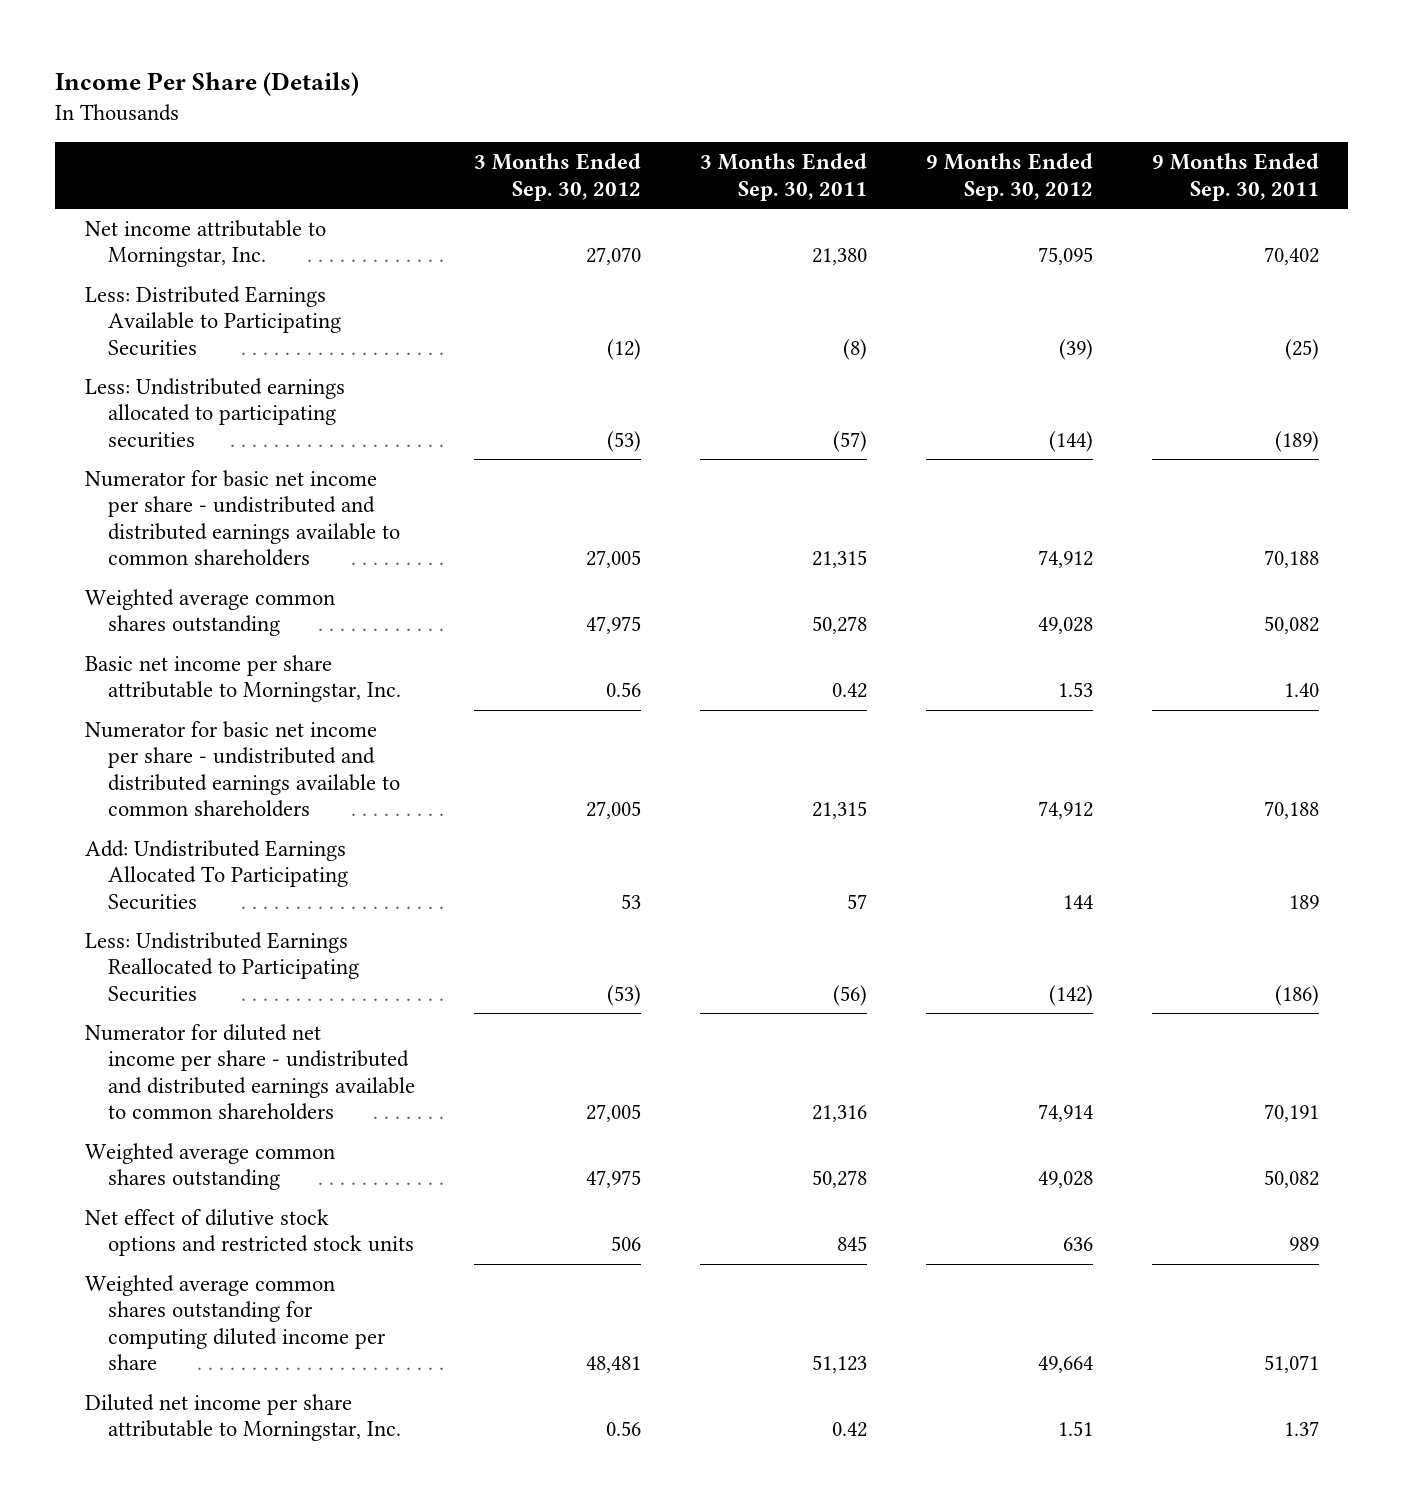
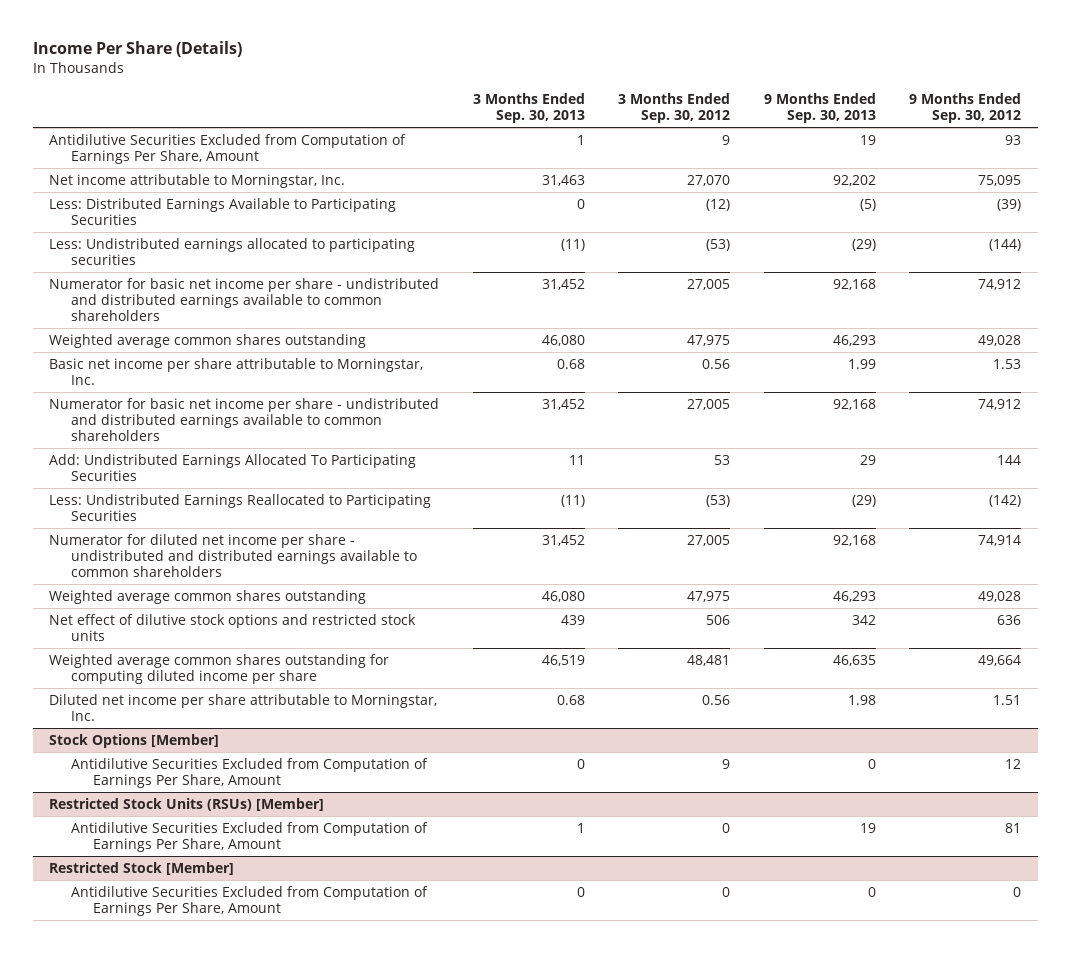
[699,153,867,201] 3 Months Ended Sep. 30, 2011 -> none
[1151,153,1319,201] 9 Months Ended Sep. 30, 2011 -> none
none -> [472,93,585,124] 3 Months Ended Sep. 30, 2013
none -> [763,93,876,124] 9 Months Ended Sep. 30, 2013
none -> [49,133,407,165] Antidilutive Securities Excluded from Computation of Earnings Per Share, Amount
none -> [49,733,220,748] Stock Options [Member]
none -> [70,757,428,789] Antidilutive Securities Excluded from Computation of Earnings Per Share, Amount
none -> [49,797,325,811] Restricted Stock Units (RSUs) [Member]
none -> [70,821,428,853] Antidilutive Securities Excluded from Computation of Earnings Per Share, Amount
none -> [49,861,235,875] Restricted Stock [Member]
none -> [70,885,428,917] Antidilutive Securities Excluded from Computation of Earnings Per Share, Amount

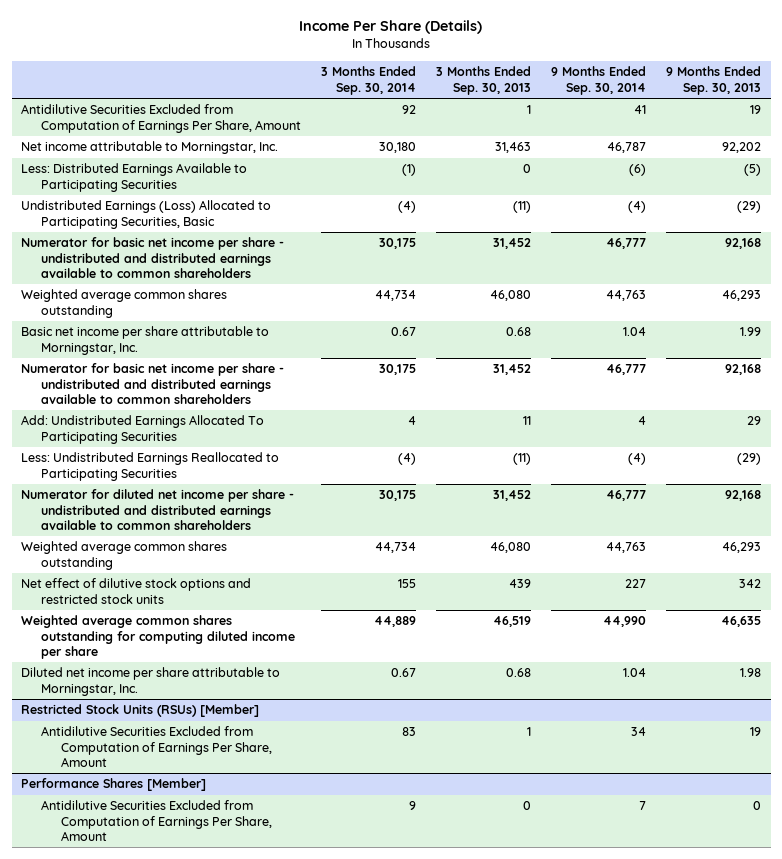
[618,93,731,124] 3 Months Ended Sep. 30, 2012 -> none
[908,93,1021,124] 9 Months Ended Sep. 30, 2012 -> none
none -> [321,66,417,95] 3 Months Ended Sep. 30, 2014
none -> [550,66,646,95] 9 Months Ended Sep. 30, 2014
[49,237,416,266] Less: Undistributed earnings allocated to participating securities -> [21,200,272,229] Undistributed Earnings (Loss) Allocated to Participating Securities, Basic
[49,733,220,748] Stock Options [Member] -> none
[70,757,428,789] Antidilutive Securities Excluded from Computation of Earnings Per Share, Amount -> none
[49,861,235,875] Restricted Stock [Member] -> none
none -> [21,778,207,792] Performance Shares [Member]

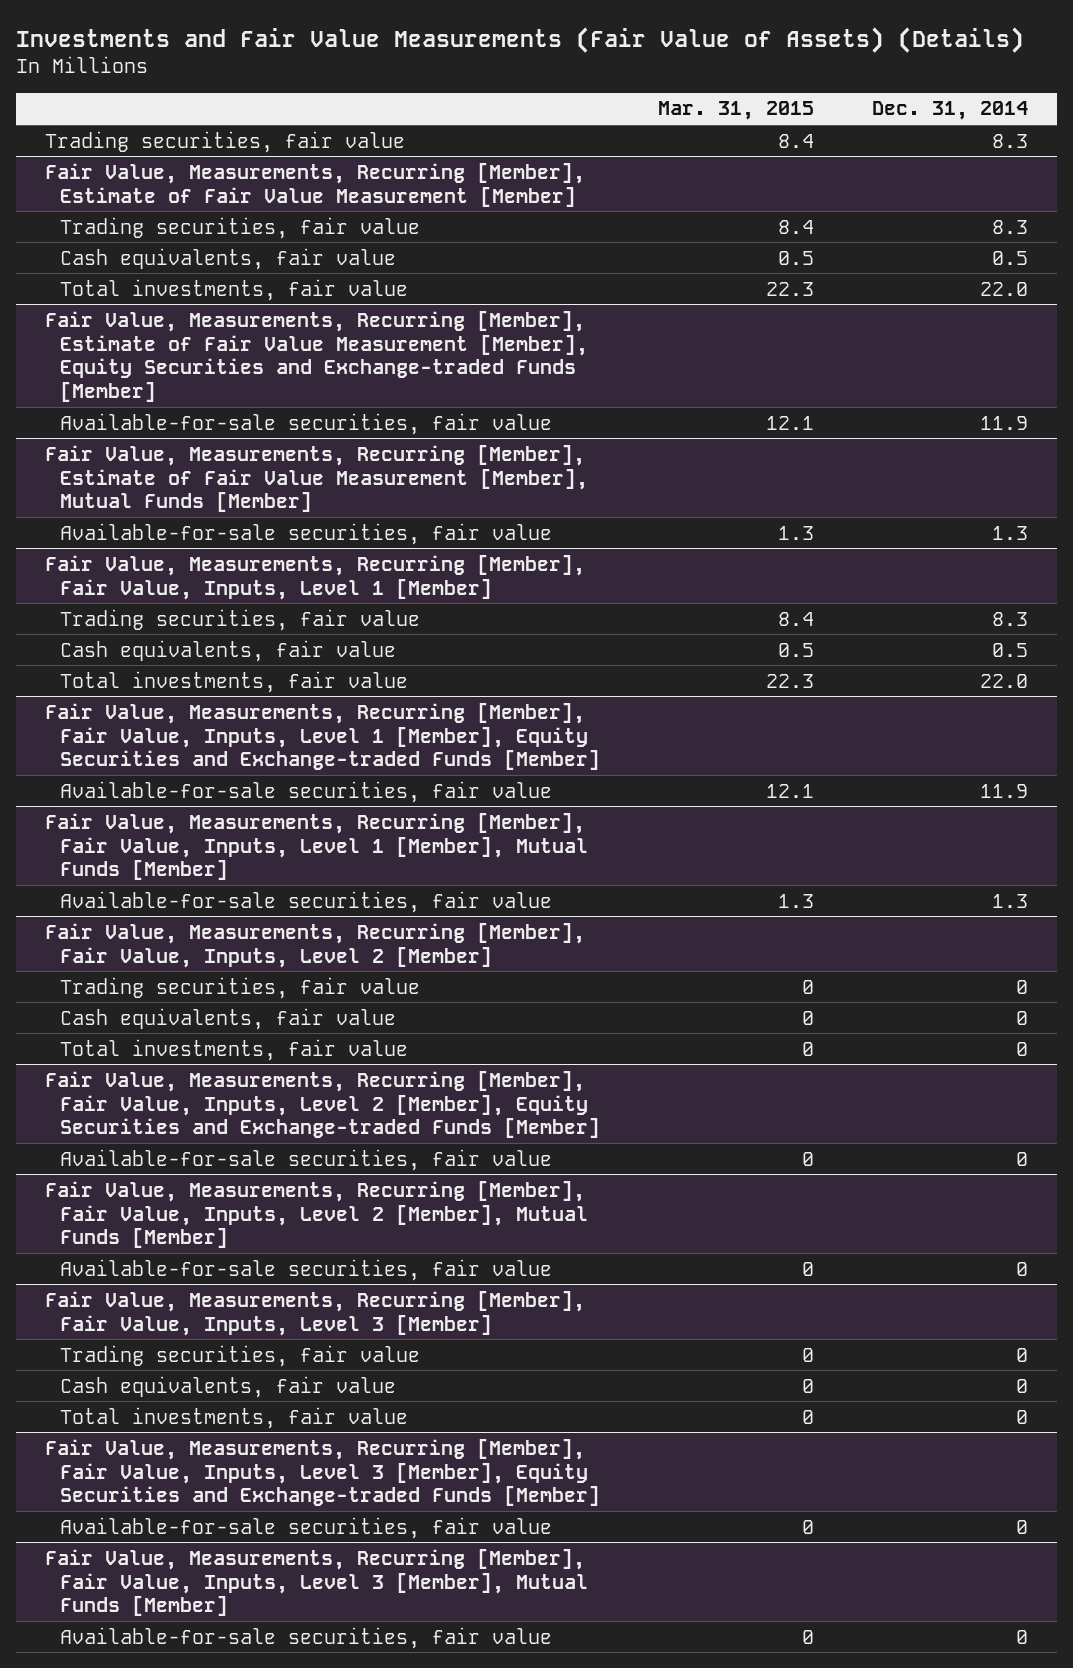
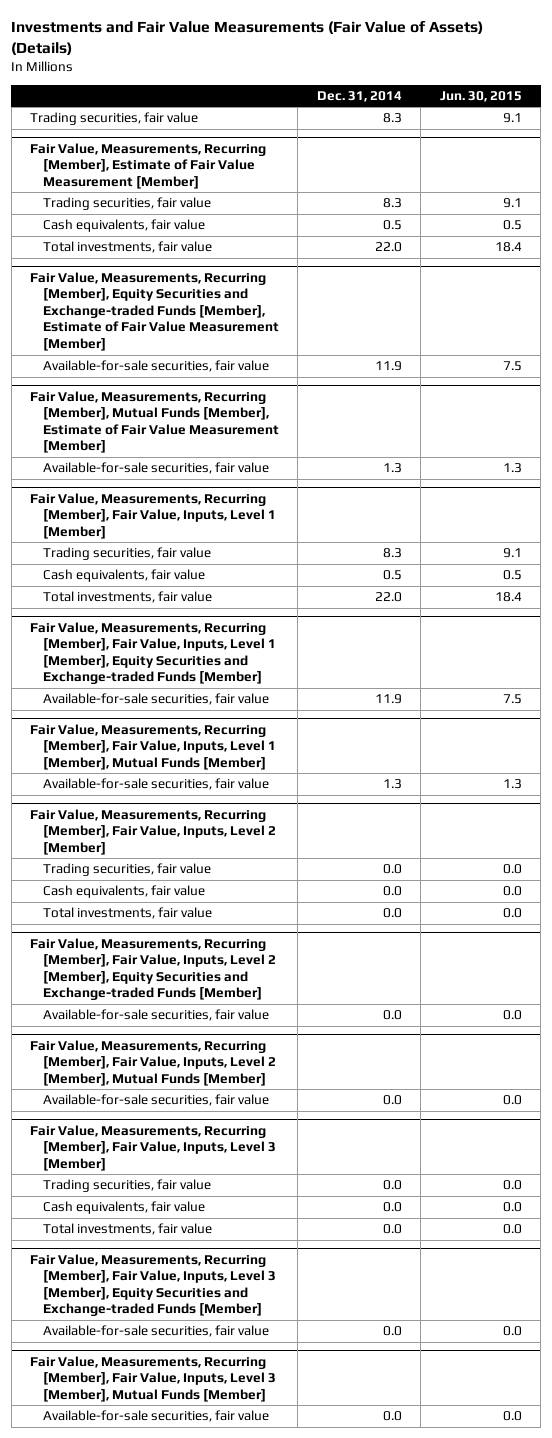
[657,101,814,121] Mar. 31, 2015 -> none
none -> [439,90,522,102] Jun. 30, 2015
[45,310,588,403] Fair Value, Measurements, Recurring [Member], Estimate of Fair Value Measurement [Member], Equity Securities and Exchange-traded Funds [Member] -> [30,271,279,351] Fair Value, Measurements, Recurring [Member], Equity Securities and Exchange-traded Funds [Member], Estimate of Fair Value Measurement [Member]
[45,444,588,513] Fair Value, Measurements, Recurring [Member], Estimate of Fair Value Measurement [Member], Mutual Funds [Member] -> [30,390,279,454] Fair Value, Measurements, Recurring [Member], Mutual Funds [Member], Estimate of Fair Value Measurement [Member]
[1015,979,1028,994] 0 -> [382,864,402,875] 0.0
[1015,1010,1028,1025] 0 -> [382,886,402,897] 0.0
[1015,1041,1028,1056] 0 -> [382,908,402,919] 0.0
[1015,1151,1028,1166] 0 -> [382,1010,402,1021] 0.0
[1015,1261,1028,1276] 0 -> [382,1095,402,1106] 0.0
[1015,1347,1028,1362] 0 -> [382,1180,402,1191] 0.0
[1015,1378,1028,1393] 0 -> [382,1202,402,1213] 0.0
[1015,1409,1028,1424] 0 -> [382,1224,402,1235] 0.0
[1015,1519,1028,1534] 0 -> [382,1326,402,1337] 0.0
[1015,1629,1028,1644] 0 -> [382,1411,402,1422] 0.0

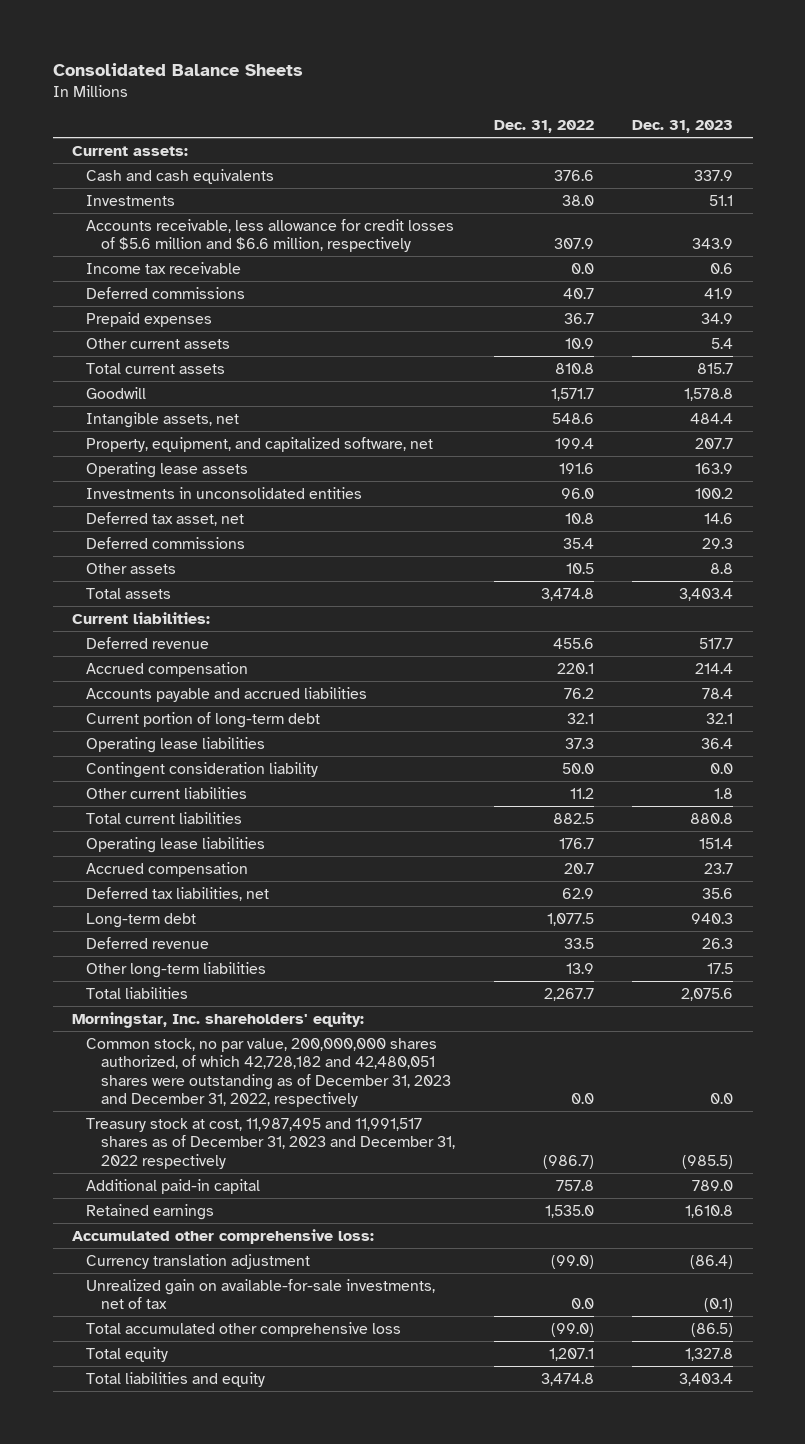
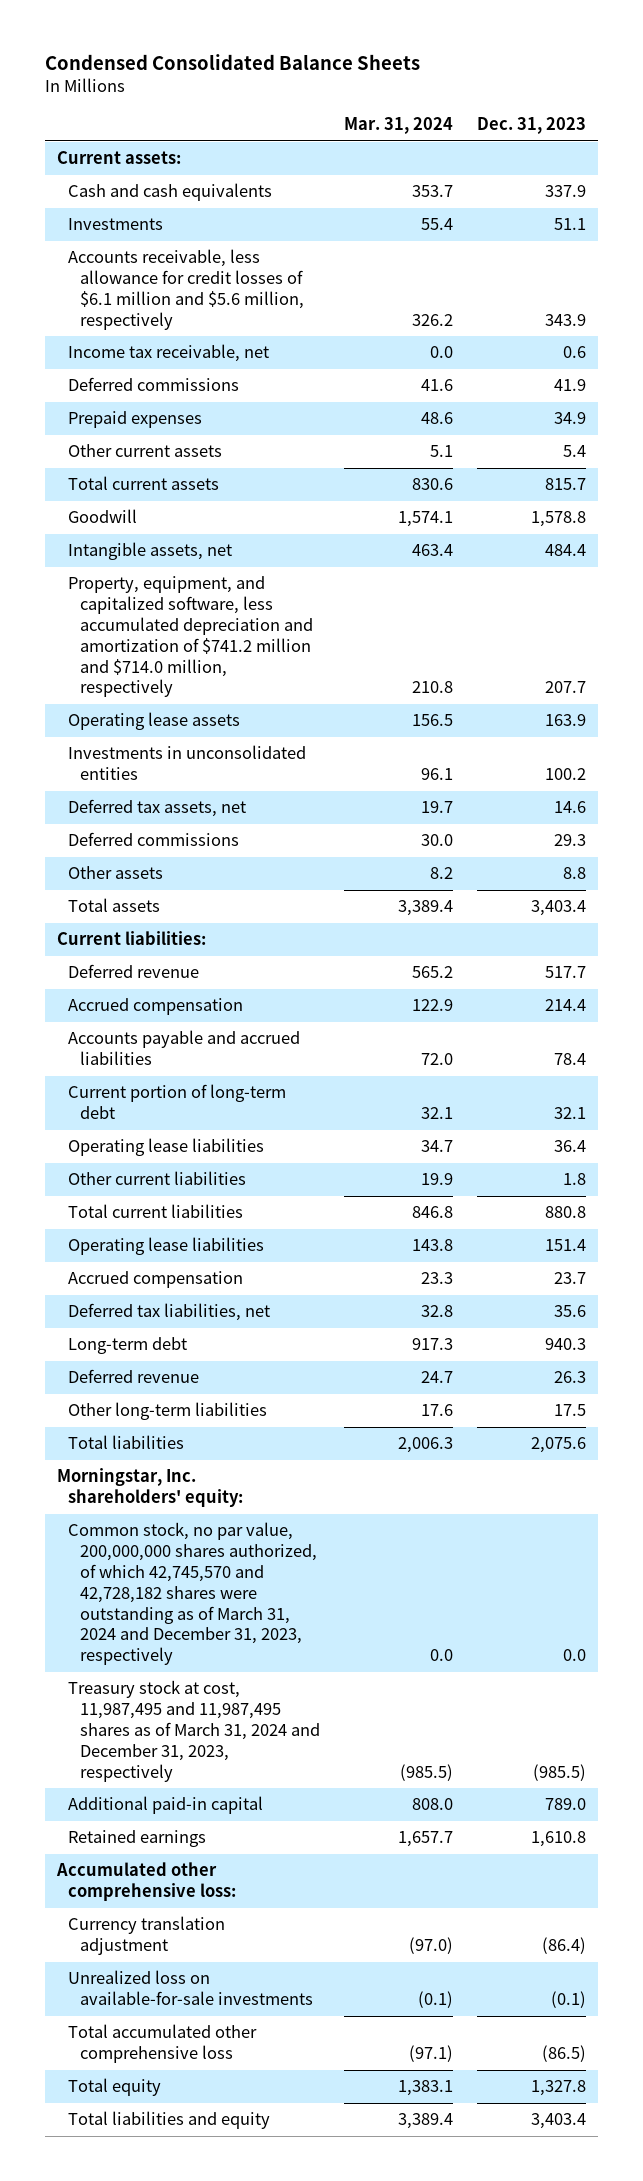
[52,63,303,77] Consolidated Balance Sheets -> [44,53,420,70] Condensed Consolidated Balance Sheets
[493,119,594,133] Dec. 31, 2022 -> none
none -> [344,117,454,135] Mar. 31, 2024
[86,218,455,253] Accounts receivable, less allowance for credit losses of $5.6 million and $6.6 million, respectively -> [68,249,305,330] Accounts receivable, less allowance for credit losses of $6.1 million and $5.6 million, respectively
[86,261,242,274] Income tax receivable -> [68,344,270,363] Income tax receivable, net
[86,436,434,452] Property, equipment, and capitalized software, net -> [68,576,314,698] Property, equipment, and capitalized software, less accumulated depreciation and amortization of $741.2 million and $714.0 million, respectively
[86,511,245,526] Deferred tax asset, net -> [68,799,247,818] Deferred tax assets, net
[86,761,319,778] Contingent consideration liability -> none
[86,1037,451,1108] Common stock, no par value, 200,000,000 shares authorized, of which 42,728,182 and 42,480,051 shares were outstanding as of December 31, 2023 and December 31, 2022, respectively -> [68,1522,318,1666] Common stock, no par value, 200,000,000 shares authorized, of which 42,745,570 and 42,728,182 shares were outstanding as of March 31, 2024 and December 31, 2023, respectively
[86,1117,455,1169] Treasury stock at cost, 11,987,495 and 11,991,517 shares as of December 31, 2023 and December 31, 2022 respectively -> [68,1680,321,1782] Treasury stock at cost, 11,987,495 and 11,987,495 shares as of March 31, 2024 and December 31, 2023, respectively
[86,1278,436,1310] Unrealized gain on available-for-sale investments, net of tax -> [68,1970,314,2006] Unrealized loss on available-for-sale investments

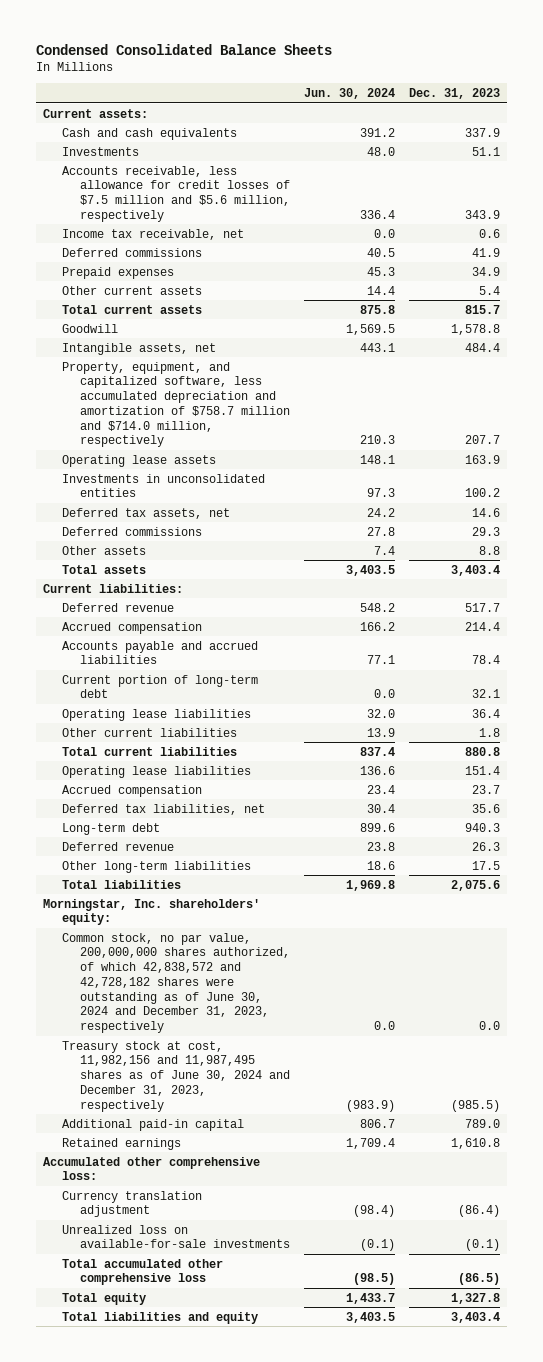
[344,117,454,135] Mar. 31, 2024 -> none
none -> [304,87,396,99] Jun. 30, 2024
[68,249,305,330] Accounts receivable, less allowance for credit losses of $6.1 million and $5.6 million, respectively -> [61,165,291,222] Accounts receivable, less allowance for credit losses of $7.5 million and $5.6 million, respectively
[68,576,314,698] Property, equipment, and capitalized software, less accumulated depreciation and amortization of $741.2 million and $714.0 million, respectively -> [61,361,291,448] Property, equipment, and capitalized software, less accumulated depreciation and amortization of $758.7 million and $714.0 million, respectively
[68,1522,318,1666] Common stock, no par value, 200,000,000 shares authorized, of which 42,745,570 and 42,728,182 shares were outstanding as of March 31, 2024 and December 31, 2023, respectively -> [61,932,291,1034] Common stock, no par value, 200,000,000 shares authorized, of which 42,838,572 and 42,728,182 shares were outstanding as of June 30, 2024 and December 31, 2023, respectively
[68,1680,321,1782] Treasury stock at cost, 11,987,495 and 11,987,495 shares as of March 31, 2024 and December 31, 2023, respectively -> [61,1040,291,1112] Treasury stock at cost, 11,982,156 and 11,987,495 shares as of June 30, 2024 and December 31, 2023, respectively

